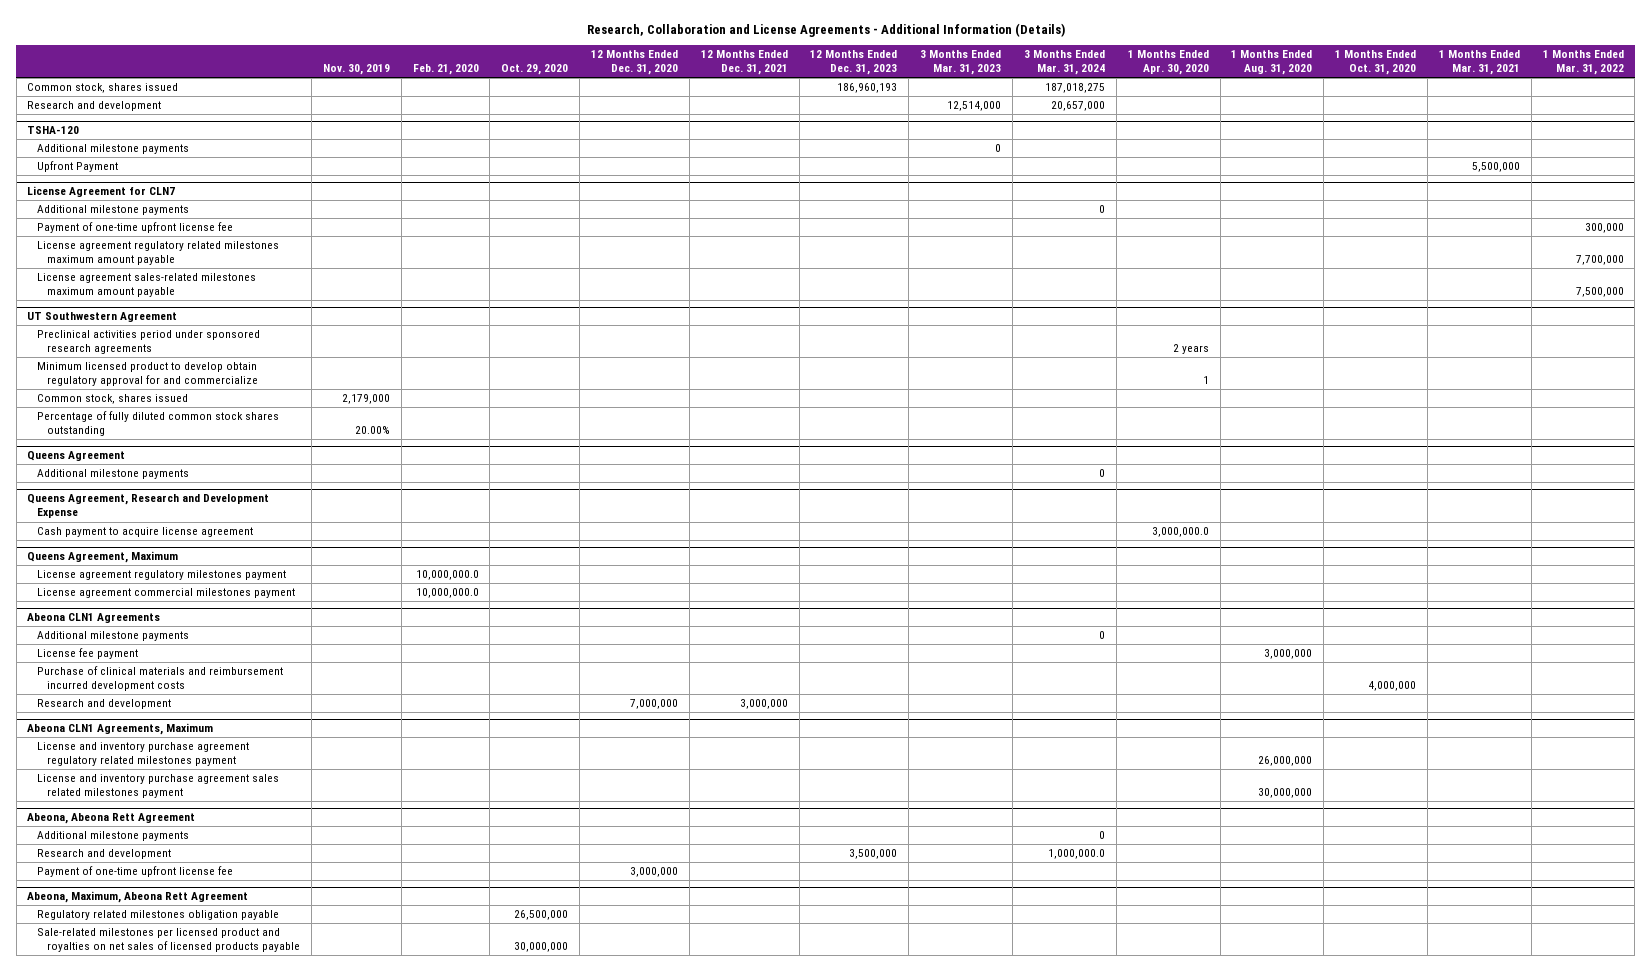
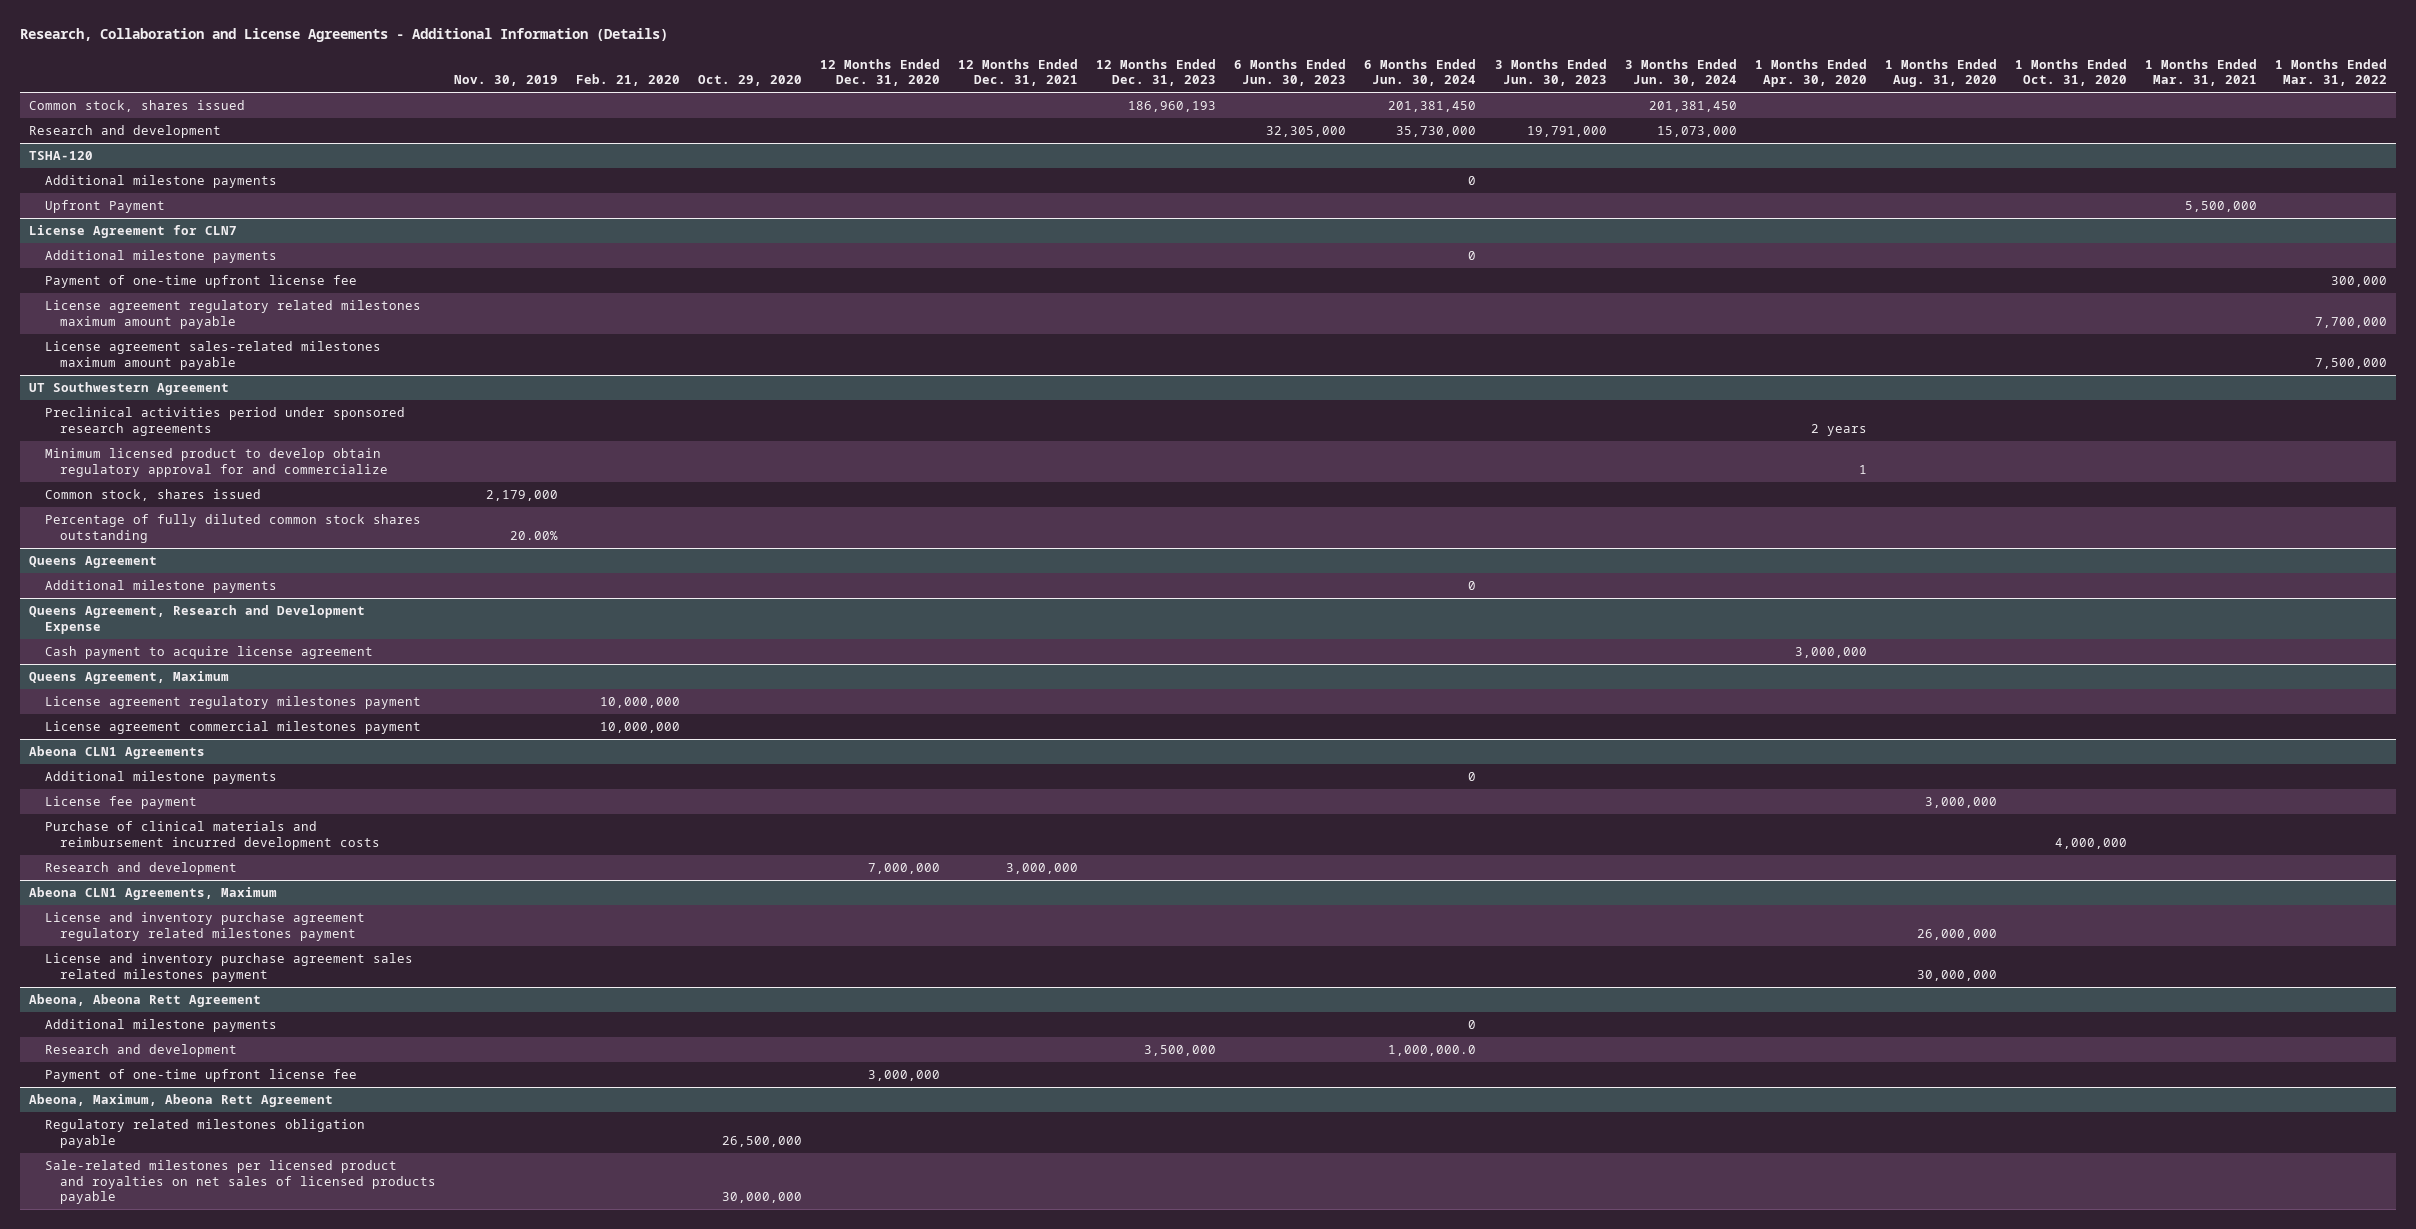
[920,50,1002,76] 3 Months Ended Mar. 31, 2023 -> none
[1023,50,1105,76] 3 Months Ended Mar. 31, 2024 -> none
none -> [1234,58,1347,87] 6 Months Ended Jun. 30, 2023
none -> [1364,58,1477,87] 6 Months Ended Jun. 30, 2024
none -> [1494,58,1607,87] 3 Months Ended Jun. 30, 2023
none -> [1624,58,1737,87] 3 Months Ended Jun. 30, 2024
[1151,527,1209,538] 3,000,000.0 -> [1794,647,1867,659] 3,000,000
[415,570,479,581] 10,000,000.0 -> [599,697,680,709] 10,000,000
[415,588,479,599] 10,000,000.0 -> [599,722,680,734] 10,000,000

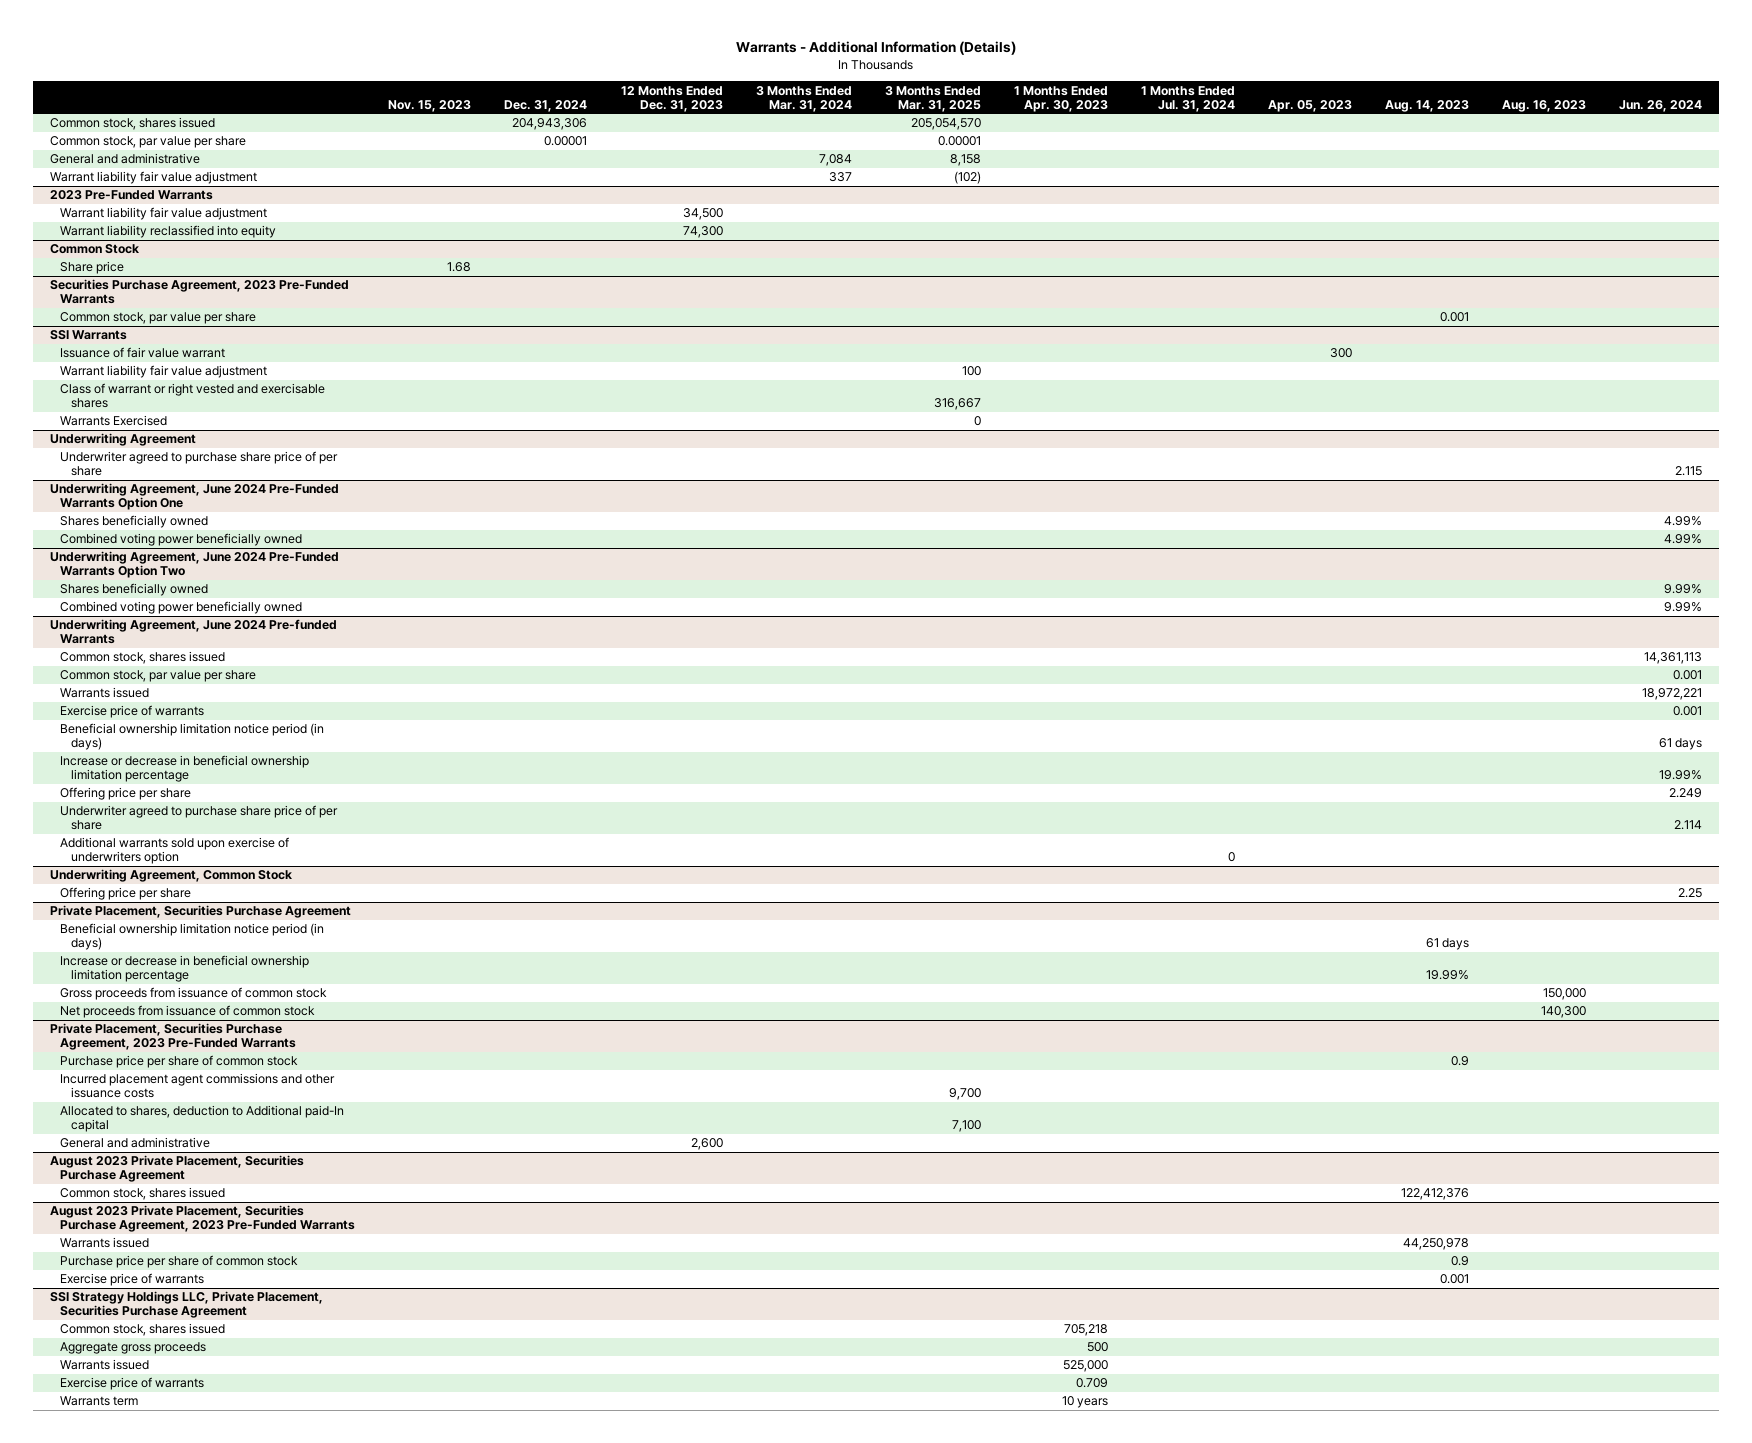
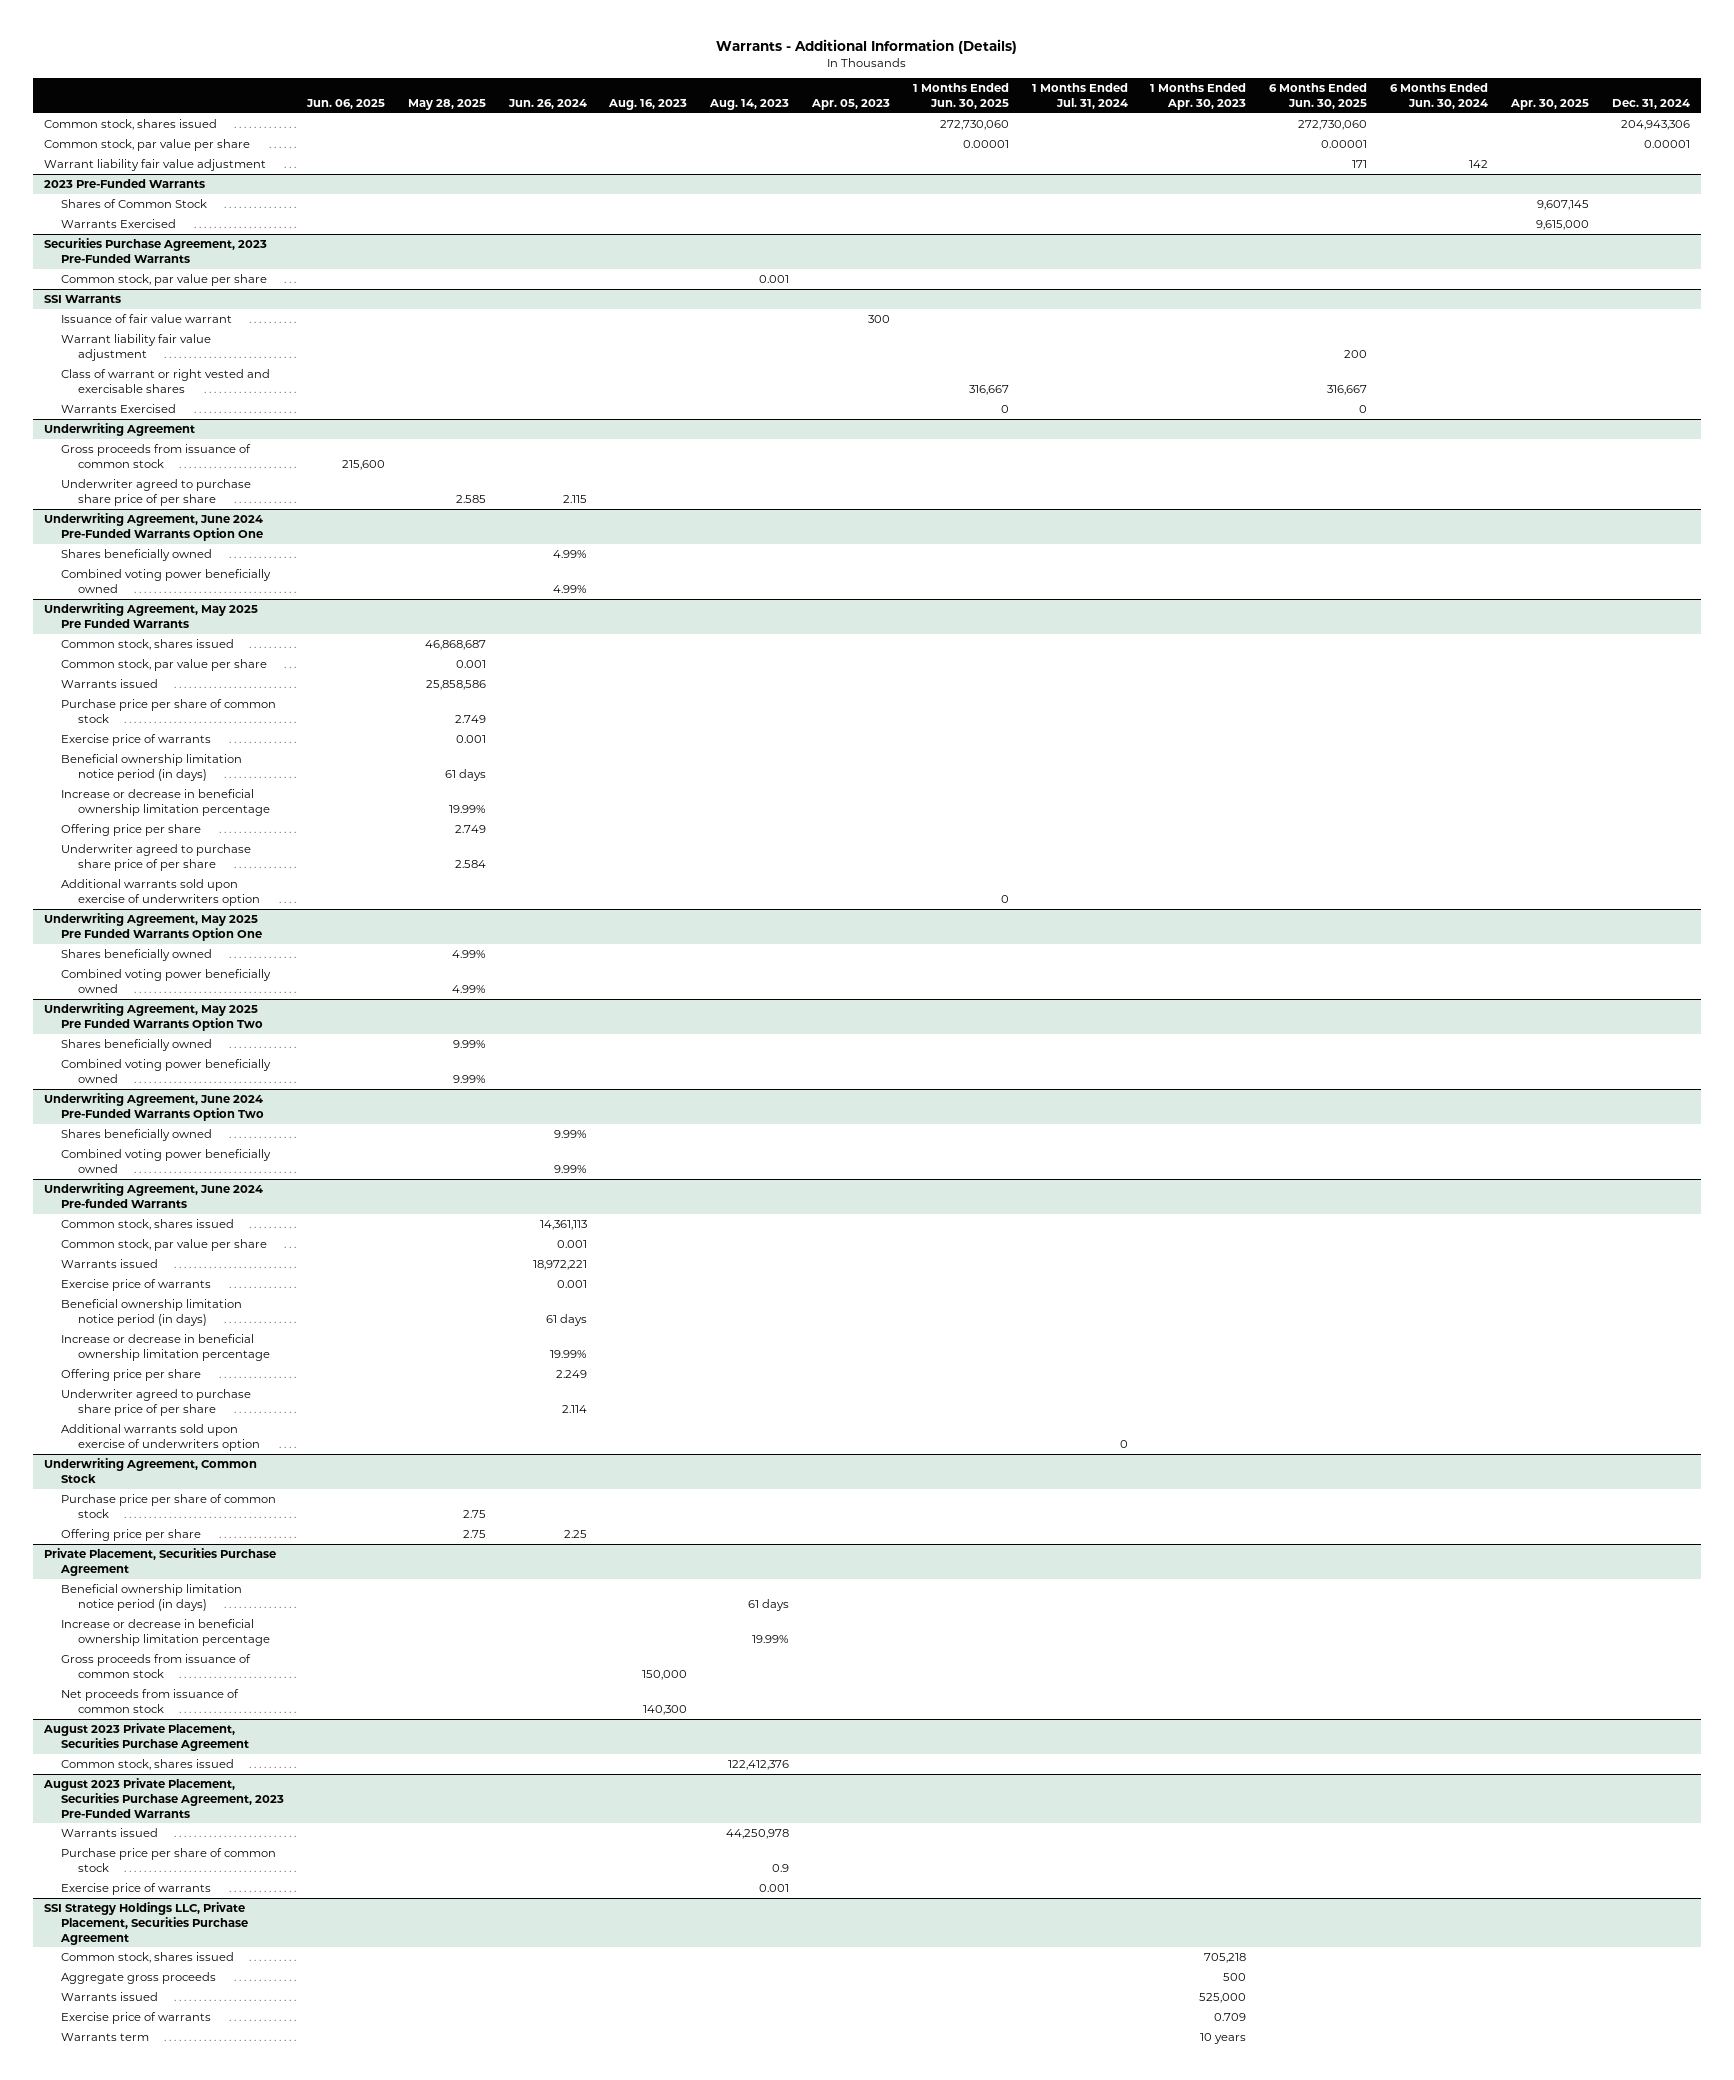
[388,99,472,112] Nov. 15, 2023 -> none
[620,85,723,112] 12 Months Ended Dec. 31, 2023 -> none
[755,85,852,112] 3 Months Ended Mar. 31, 2024 -> none
[884,85,981,112] 3 Months Ended Mar. 31, 2025 -> none
none -> [306,98,386,109] Jun. 06, 2025
none -> [407,98,486,110] May 28, 2025
none -> [912,83,1009,109] 1 Months Ended Jun. 30, 2025
none -> [1269,83,1368,109] 6 Months Ended Jun. 30, 2025
none -> [1390,83,1489,109] 6 Months Ended Jun. 30, 2024
none -> [1509,98,1589,110] Apr. 30, 2025
[49,153,200,165] General and administrative -> none
[60,207,268,221] Warrant liability fair value adjustment -> none
[60,225,277,239] Warrant liability reclassified into equity -> none
[49,244,139,255] Common Stock -> none
[60,261,125,275] Share price -> none
none -> [61,198,208,208] Shares of Common Stock
none -> [61,218,177,228] Warrants Exercised
none -> [61,443,252,468] Gross proceeds from issuance of common stock
none -> [44,602,259,628] Underwriting Agreement, May 2025 Pre Funded Warrants
none -> [61,638,235,650] Common stock, shares issued
none -> [61,658,268,671] Common stock, par value per share
none -> [61,678,159,688] Warrants issued
none -> [61,698,277,723] Purchase price per share of common stock
none -> [61,733,212,746] Exercise price of warrants
none -> [61,753,243,781] Beneficial ownership limitation notice period (in days)
none -> [61,788,271,816] Increase or decrease in beneficial ownership limitation percentage
none -> [61,823,202,836] Offering price per share
none -> [61,843,252,871] Underwriter agreed to purchase share price of per share
none -> [61,878,261,906] Additional warrants sold upon exercise of underwriters option
none -> [44,912,263,941] Underwriting Agreement, May 2025 Pre Funded Warrants Option One
none -> [61,948,213,961] Shares beneficially owned
none -> [61,968,272,993] Combined voting power beneficially owned
none -> [44,1002,264,1031] Underwriting Agreement, May 2025 Pre Funded Warrants Option Two
none -> [61,1038,213,1051] Shares beneficially owned
none -> [61,1058,272,1083] Combined voting power beneficially owned
none -> [61,1493,277,1518] Purchase price per share of common stock
[49,1023,297,1051] Private Placement, Securities Purchase Agreement, 2023 Pre-Funded Warrants -> none
[60,1055,299,1069] Purchase price per share of common stock -> none
[60,1073,336,1099] Incurred placement agent commissions and other issuance costs -> none
[60,1105,345,1133] Allocated to shares, deduction to Additional paid-In capital -> none
[60,1137,211,1149] General and administrative -> none

